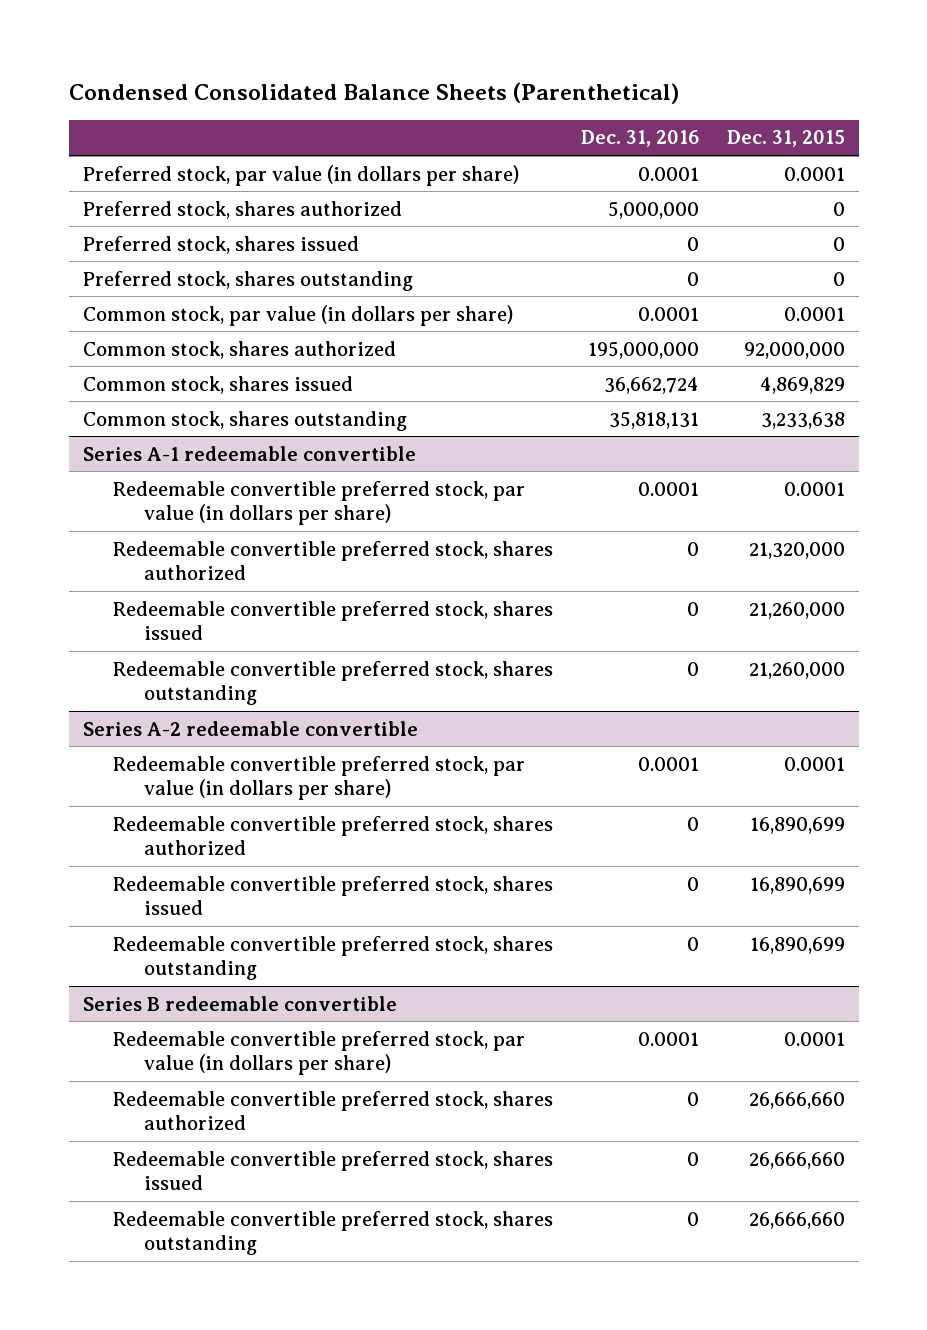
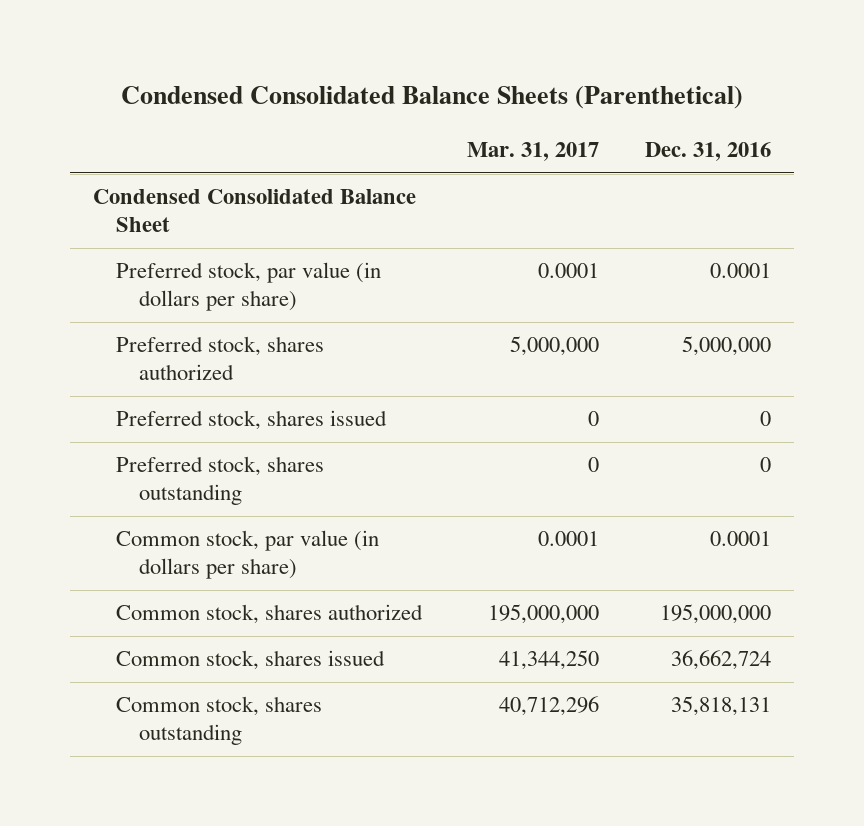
[726,130,845,148] Dec. 31, 2015 -> none
none -> [467,142,600,162] Mar. 31, 2017
none -> [92,189,416,233] Condensed Consolidated Balance Sheet
[82,445,416,461] Series A-1 redeemable convertible -> none
[113,480,526,526] Redeemable convertible preferred stock, par value (in dollars per share) -> none
[113,540,554,581] Redeemable convertible preferred stock, shares authorized -> none
[113,600,554,641] Redeemable convertible preferred stock, shares issued -> none
[113,660,554,706] Redeemable convertible preferred stock, shares outstanding -> none
[82,720,418,736] Series A-2 redeemable convertible -> none
[113,755,526,801] Redeemable convertible preferred stock, par value (in dollars per share) -> none
[113,815,554,856] Redeemable convertible preferred stock, shares authorized -> none
[113,875,554,916] Redeemable convertible preferred stock, shares issued -> none
[113,935,554,981] Redeemable convertible preferred stock, shares outstanding -> none
[82,995,397,1011] Series B redeemable convertible -> none
[113,1030,526,1076] Redeemable convertible preferred stock, par value (in dollars per share) -> none
[113,1090,554,1131] Redeemable convertible preferred stock, shares authorized -> none
[113,1150,554,1191] Redeemable convertible preferred stock, shares issued -> none
[113,1210,554,1256] Redeemable convertible preferred stock, shares outstanding -> none

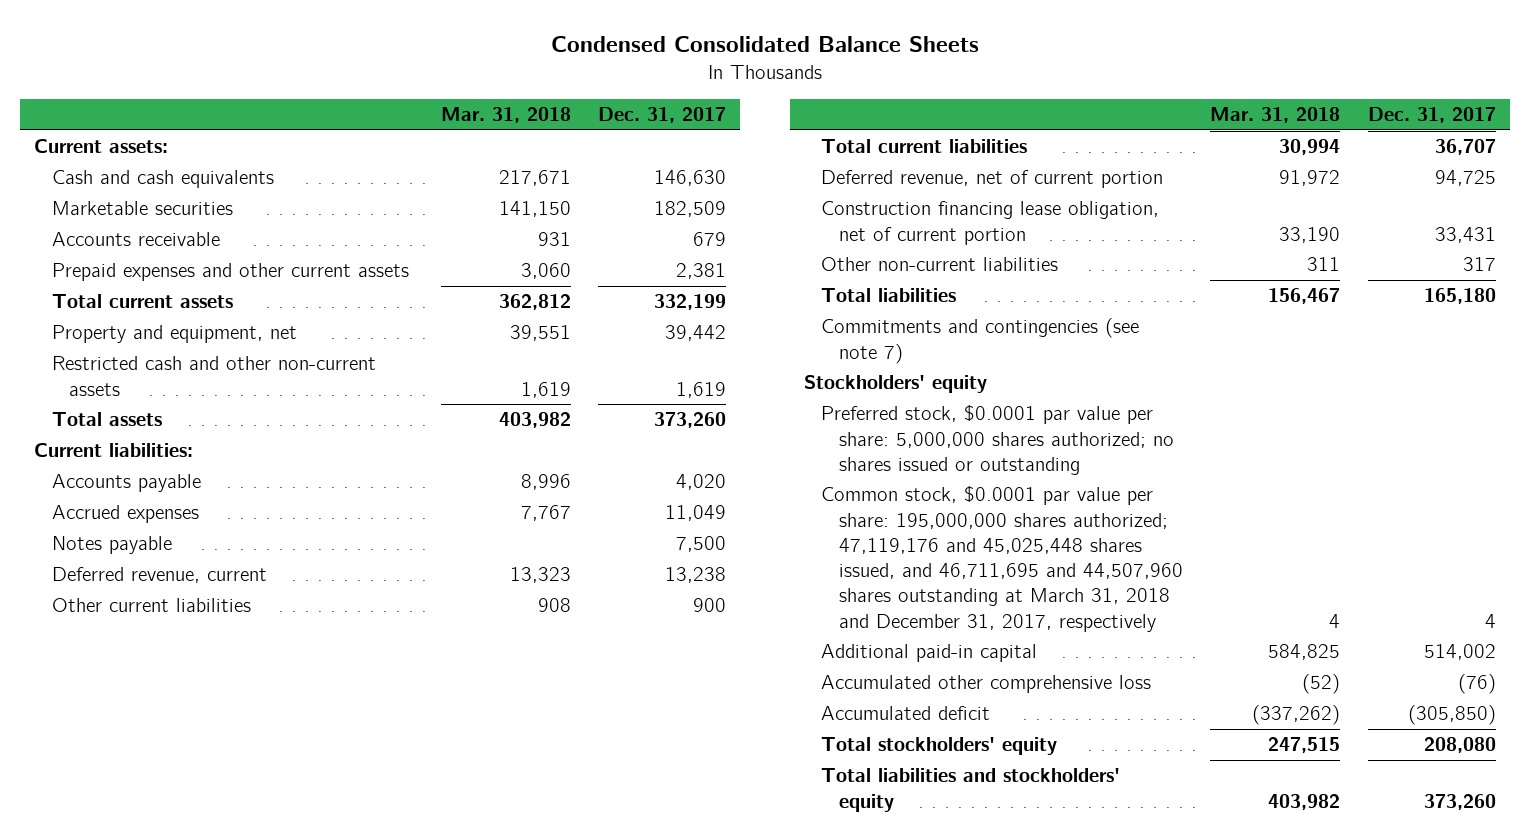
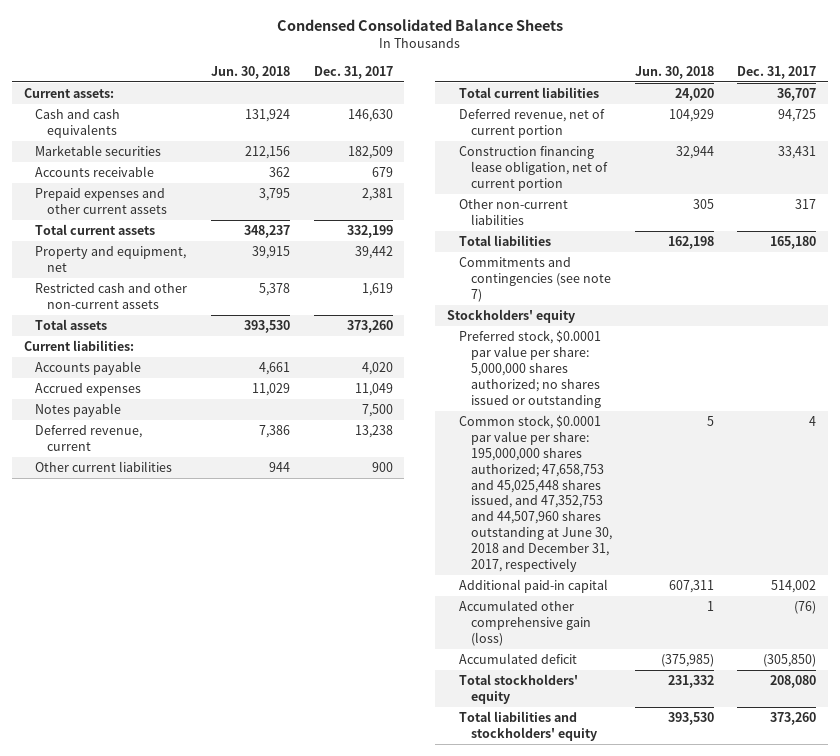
[440,107,571,124] Mar. 31, 2018 -> none
none -> [211,65,291,79] Jun. 30, 2018
[821,486,1183,632] Common stock, $0.0001 par value per share: 195,000,000 shares authorized; 47,119,176 and 45,025,448 shares issued, and 46,711,695 and 44,507,960 shares outstanding at March 31, 2018 and December 31, 2017, respectively -> [458,415,612,572] Common stock, $0.0001 par value per share: 195,000,000 shares authorized; 47,658,753 and 45,025,448 shares issued, and 47,352,753 and 44,507,960 shares outstanding at June 30, 2018 and December 31, 2017, respectively
[821,675,1152,694] Accumulated other comprehensive loss -> [458,600,591,646] Accumulated other comprehensive gain (loss)

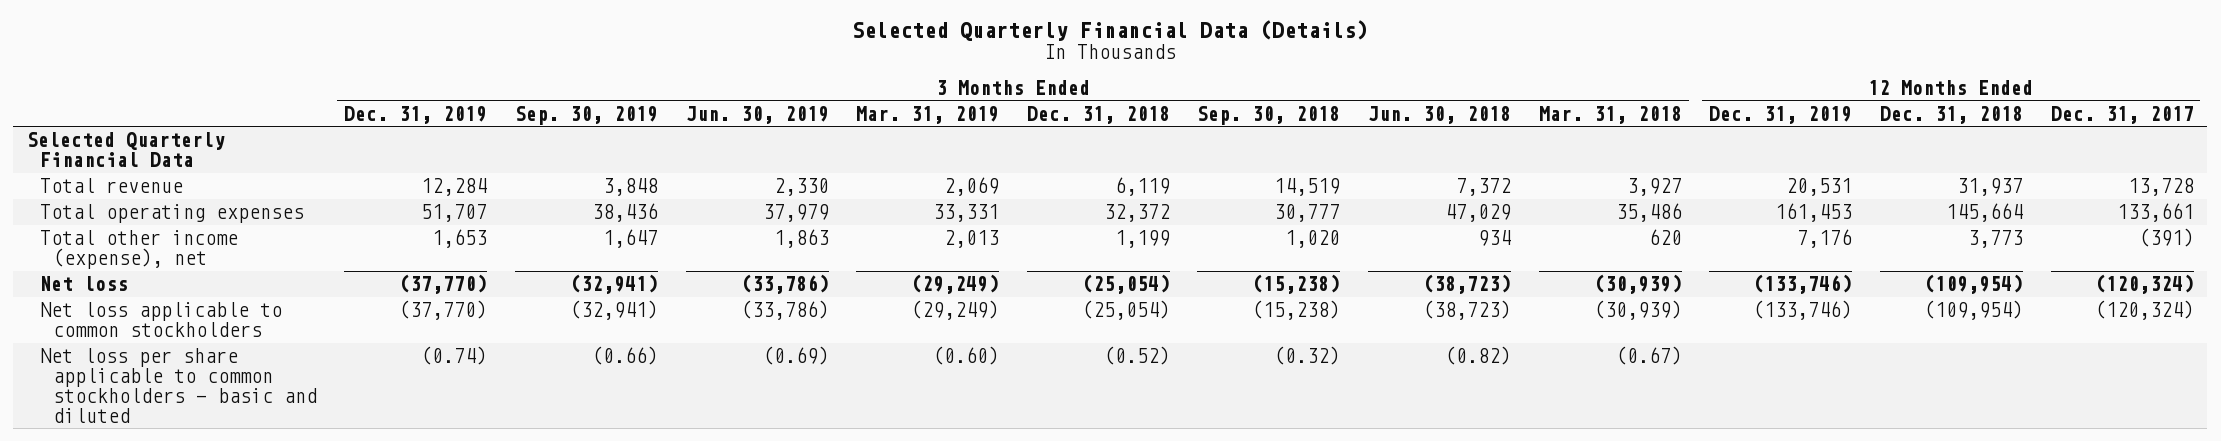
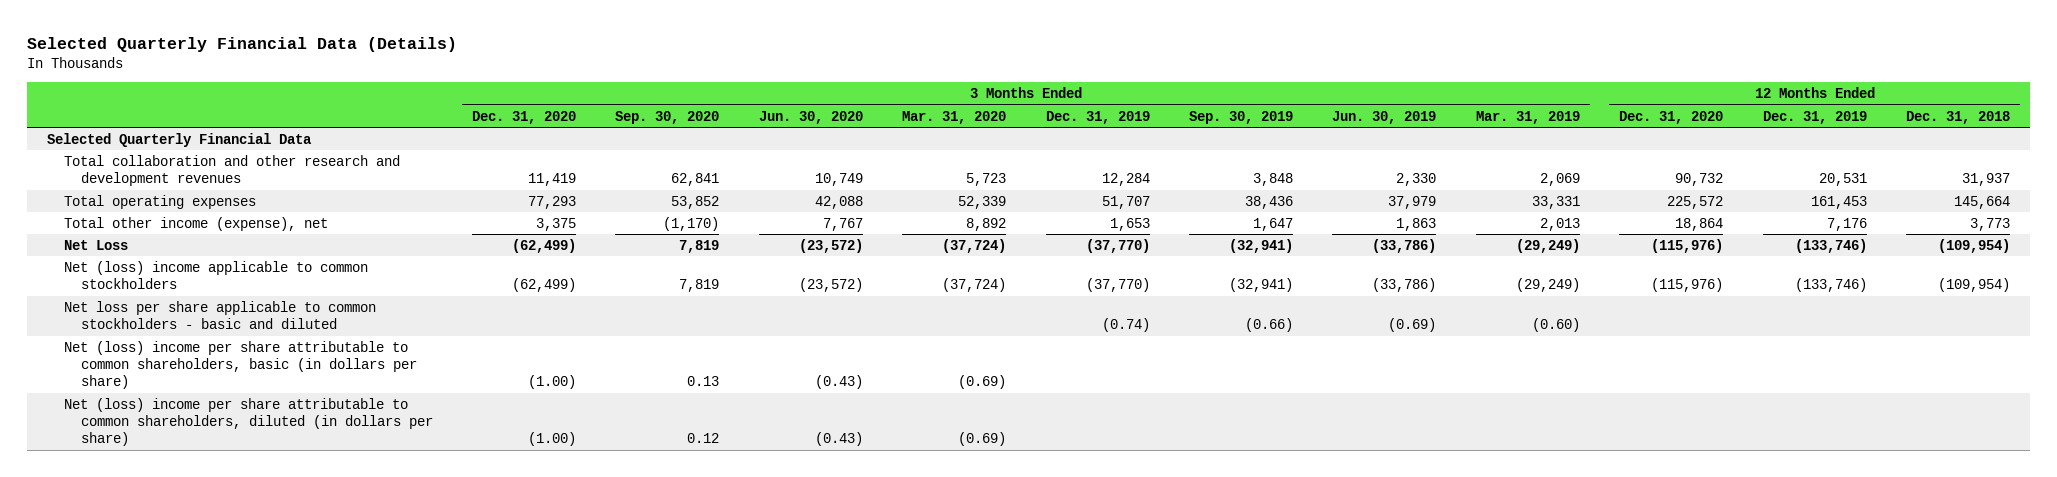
[1026,105,1170,124] Dec. 31, 2018 -> none
[1197,105,1341,125] Sep. 30, 2018 -> none
[1368,105,1512,124] Jun. 30, 2018 -> none
[1538,105,1682,124] Mar. 31, 2018 -> none
[2050,105,2194,124] Dec. 31, 2017 -> none
none -> [472,110,577,124] Dec. 31, 2020
none -> [615,110,720,124] Sep. 30, 2020
none -> [758,110,863,124] Jun. 30, 2020
none -> [902,110,1007,124] Mar. 31, 2020
none -> [1619,110,1724,124] Dec. 31, 2020
[39,178,183,194] Total revenue -> [63,154,400,187] Total collaboration and other research and development revenues
[39,276,128,292] Net loss -> [63,239,128,250] Net Loss
[39,302,282,337] Net loss applicable to common stockholders -> [63,260,368,290] Net (loss) income applicable to common stockholders
none -> [63,340,417,390] Net (loss) income per share attributable to common shareholders, basic (in dollars per share)
none -> [63,397,433,447] Net (loss) income per share attributable to common shareholders, diluted (in dollars per share)

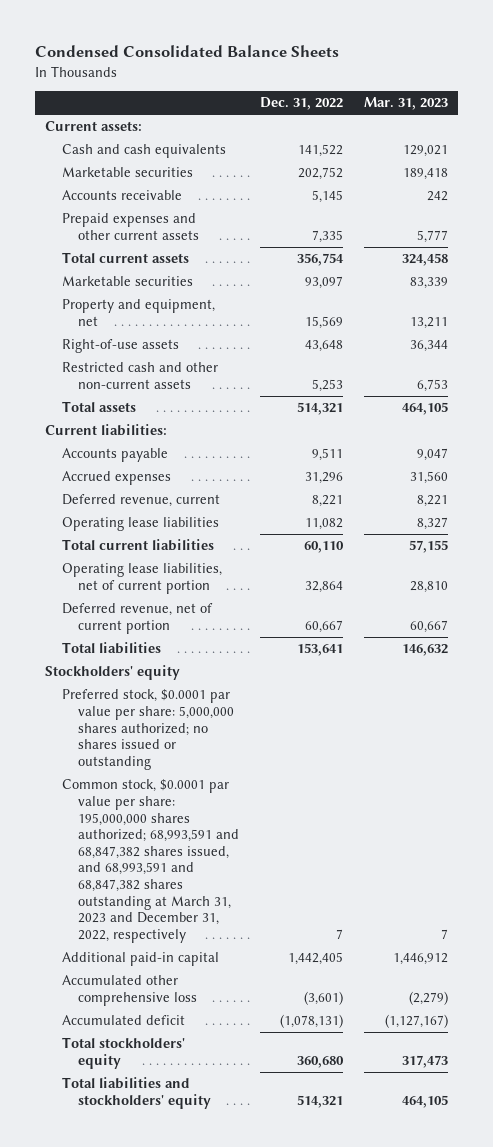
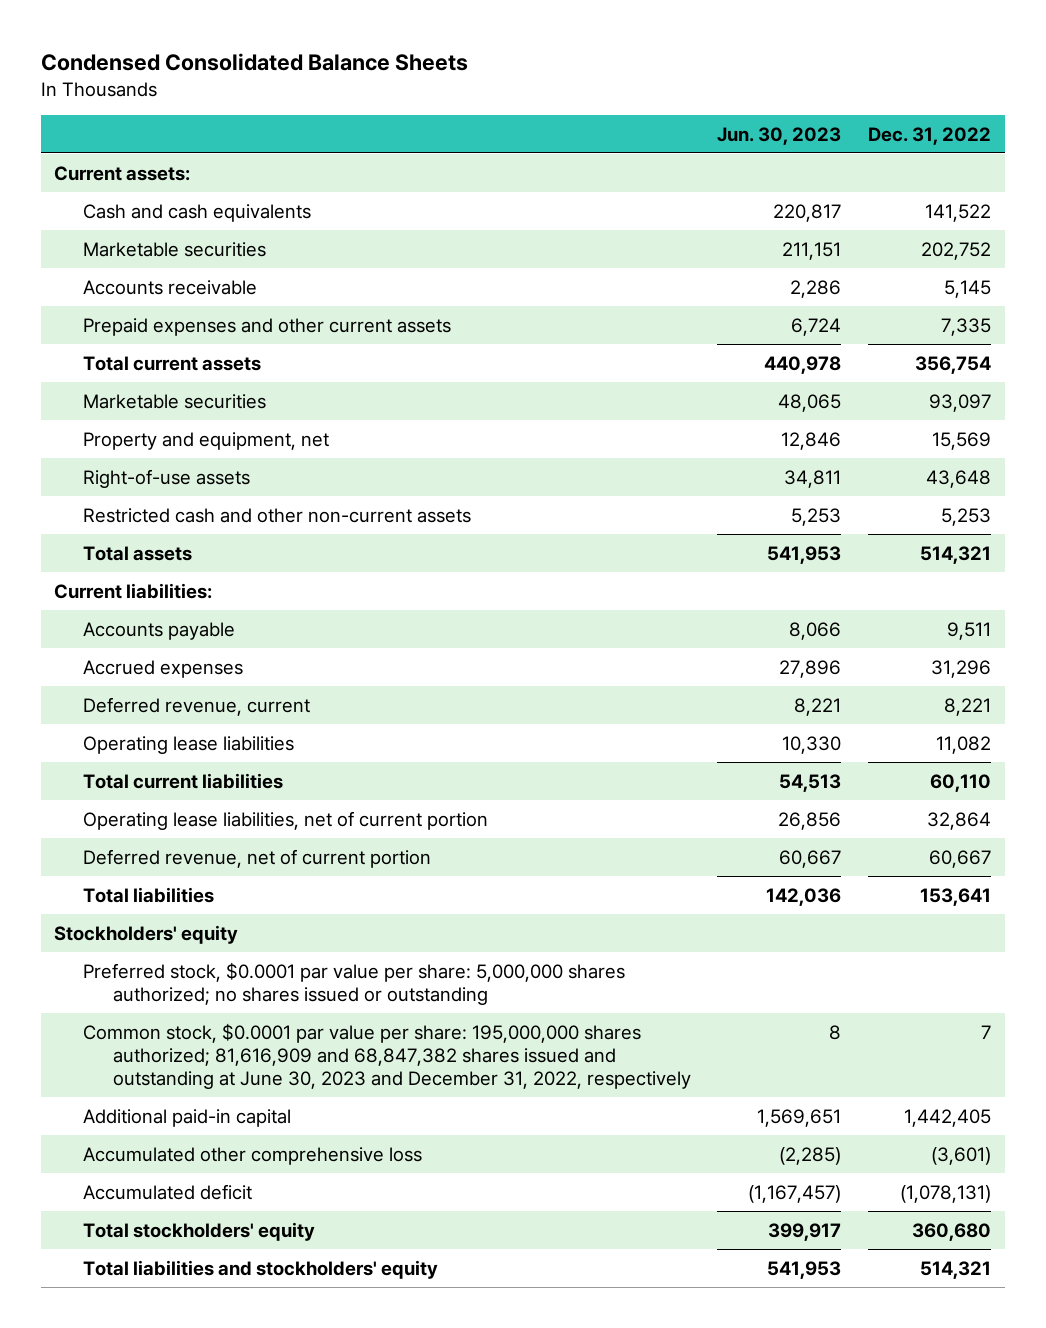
[363,97,448,111] Mar. 31, 2023 -> none
none -> [717,126,842,145] Jun. 30, 2023
[61,779,240,943] Common stock, $0.0001 par value per share: 195,000,000 shares authorized; 68,993,591 and 68,847,382 shares issued, and 68,993,591 and 68,847,382 shares outstanding at March 31, 2023 and December 31, 2022, respectively -> [83,1022,691,1089] Common stock, $0.0001 par value per share: 195,000,000 shares authorized; 81,616,909 and 68,847,382 shares issued and outstanding at June 30, 2023 and December 31, 2022, respectively

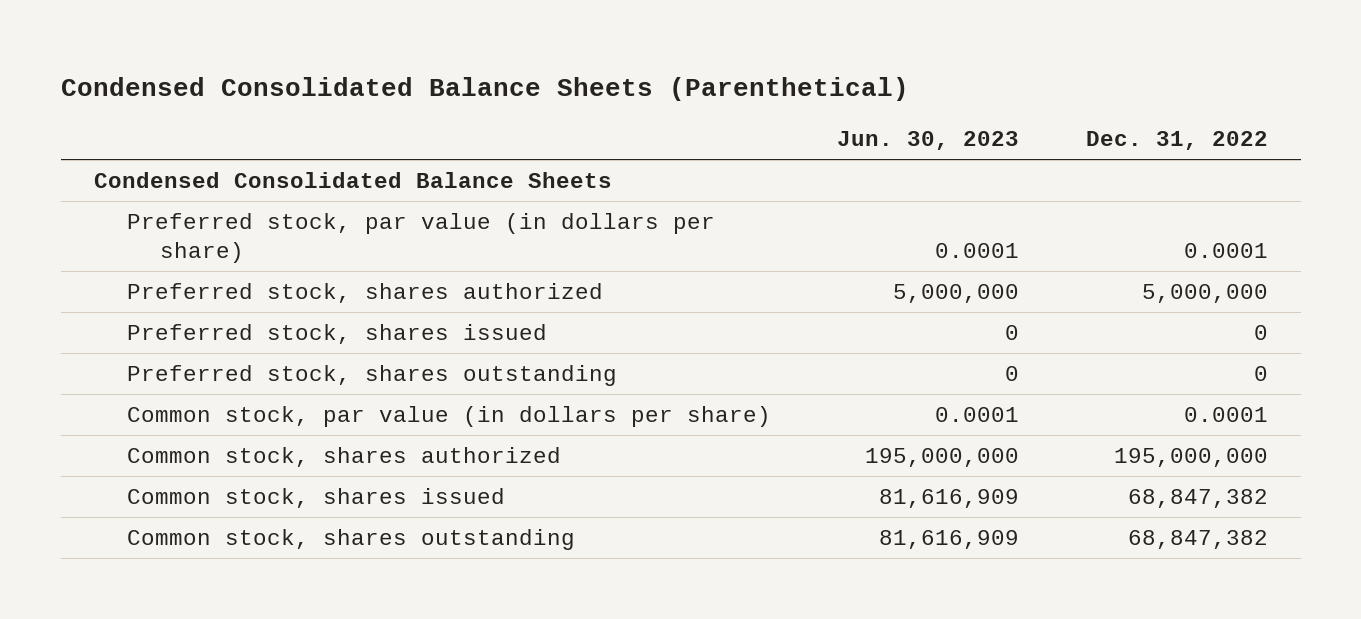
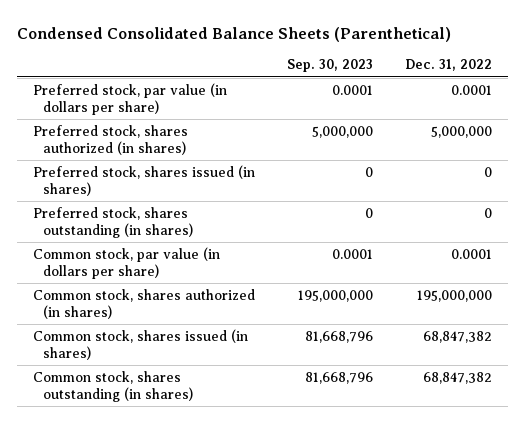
[837,131,1020,151] Jun. 30, 2023 -> none
none -> [287,59,374,73] Sep. 30, 2023
[93,171,612,188] Condensed Consolidated Balance Sheets -> none
[127,282,604,303] Preferred stock, shares authorized -> [33,124,189,155] Preferred stock, shares authorized (in shares)
[127,323,548,344] Preferred stock, shares issued -> [33,164,256,196] Preferred stock, shares issued (in shares)
[127,364,618,386] Preferred stock, shares outstanding -> [33,206,194,238] Preferred stock, shares outstanding (in shares)
[127,446,562,467] Common stock, shares authorized -> [33,288,256,319] Common stock, shares authorized (in shares)
[127,487,506,508] Common stock, shares issued -> [33,328,249,360] Common stock, shares issued (in shares)
[127,528,576,550] Common stock, shares outstanding -> [33,370,194,402] Common stock, shares outstanding (in shares)

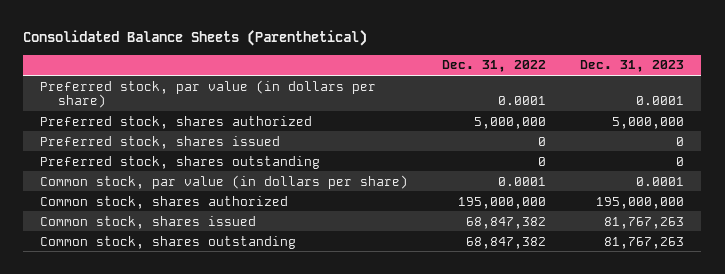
[17,26,452,42] Condensed Consolidated Balance Sheets (Parenthetical) -> [23,30,368,47] Consolidated Balance Sheets (Parenthetical)
[287,59,374,73] Sep. 30, 2023 -> none
none -> [580,60,685,73] Dec. 31, 2023
[33,124,189,155] Preferred stock, shares authorized (in shares) -> [40,115,313,129] Preferred stock, shares authorized
[33,164,256,196] Preferred stock, shares issued (in shares) -> [40,135,281,149] Preferred stock, shares issued
[33,206,194,238] Preferred stock, shares outstanding (in shares) -> [40,155,321,169] Preferred stock, shares outstanding
[33,288,256,319] Common stock, shares authorized (in shares) -> [40,195,289,209] Common stock, shares authorized
[33,328,249,360] Common stock, shares issued (in shares) -> [40,215,257,229] Common stock, shares issued
[33,370,194,402] Common stock, shares outstanding (in shares) -> [40,235,297,249] Common stock, shares outstanding

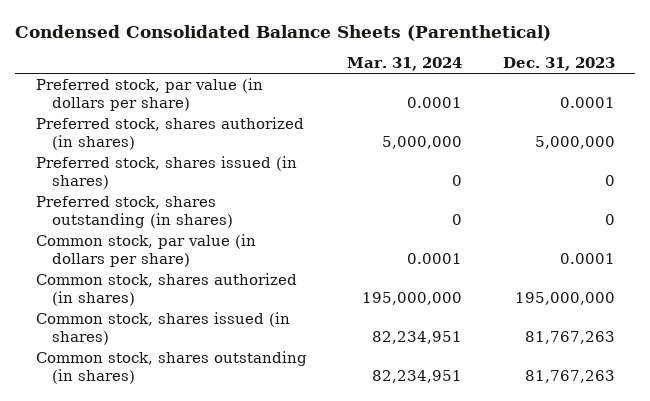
[23,30,368,47] Consolidated Balance Sheets (Parenthetical) -> [15,24,552,41] Condensed Consolidated Balance Sheets (Parenthetical)
[442,60,547,73] Dec. 31, 2022 -> none
none -> [347,56,463,71] Mar. 31, 2024
[40,115,313,129] Preferred stock, shares authorized -> [35,116,304,150] Preferred stock, shares authorized (in shares)
[40,135,281,149] Preferred stock, shares issued -> [35,155,297,189] Preferred stock, shares issued (in shares)
[40,155,321,169] Preferred stock, shares outstanding -> [35,195,234,228] Preferred stock, shares outstanding (in shares)
[40,195,289,209] Common stock, shares authorized -> [35,272,297,306] Common stock, shares authorized (in shares)
[40,215,257,229] Common stock, shares issued -> [35,311,290,345] Common stock, shares issued (in shares)
[40,235,297,249] Common stock, shares outstanding -> [35,350,307,384] Common stock, shares outstanding (in shares)

